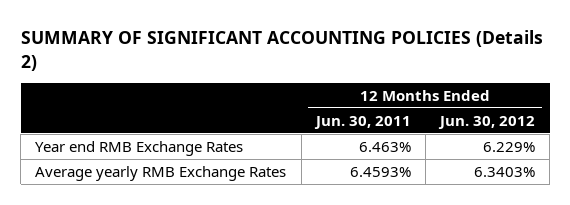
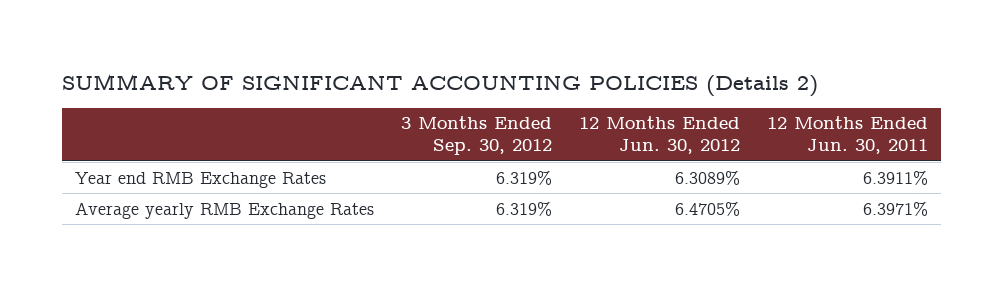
none -> [401,116,553,156] 3 Months Ended Sep. 30, 2012
[358,141,411,152] 6.463% -> [863,169,929,185] 6.3911%
[482,141,535,152] 6.229% -> [675,169,741,185] 6.3089%
[349,166,411,177] 6.4593% -> [863,200,929,216] 6.3971%
[473,166,535,177] 6.3403% -> [675,200,741,216] 6.4705%

